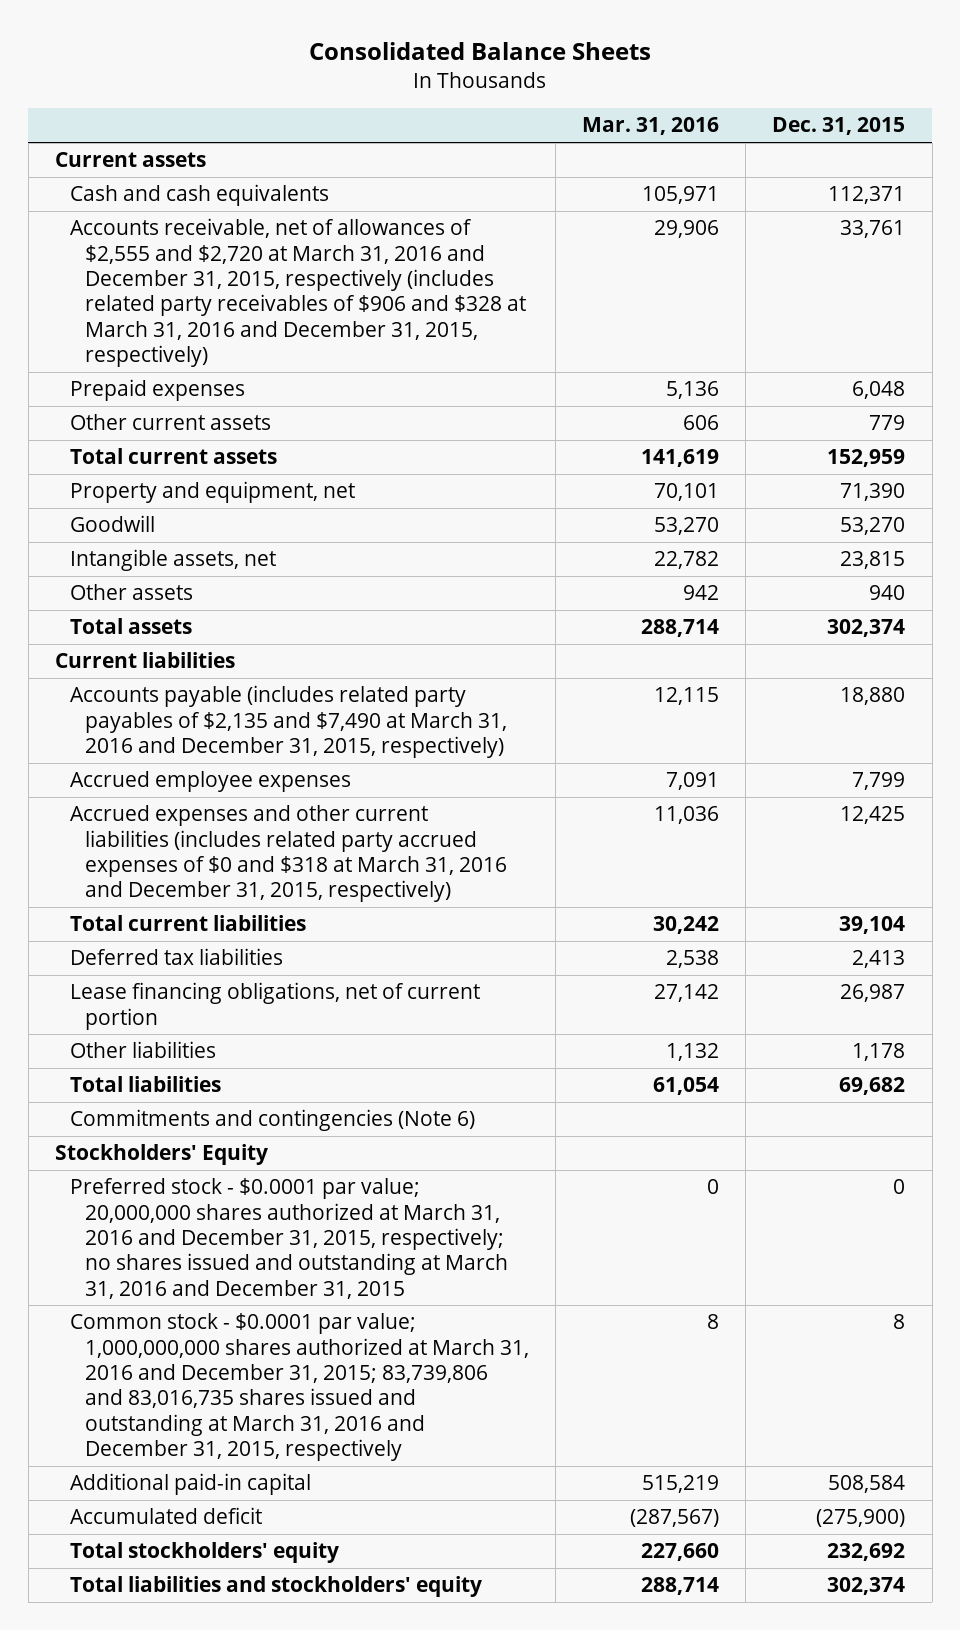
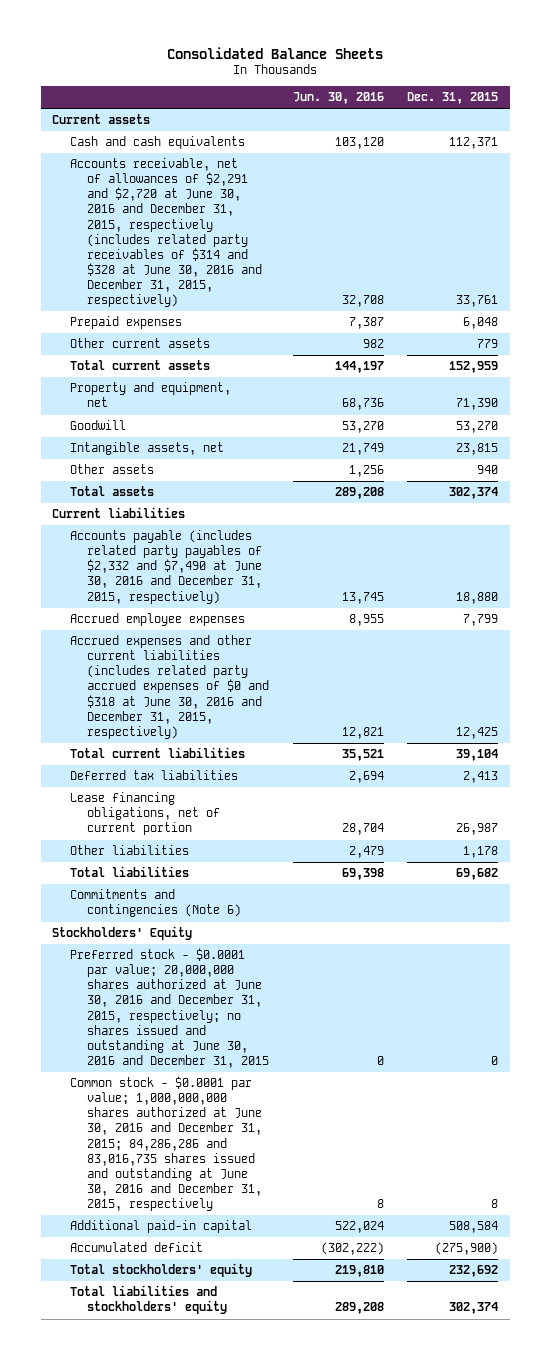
[582,117,720,136] Mar. 31, 2016 -> none
none -> [292,92,384,105] Jun. 30, 2016
[69,218,527,367] Accounts receivable, net of allowances of $2,555 and $2,720 at March 31, 2016 and December 31, 2015, respectively (includes related party receivables of $906 and $328 at March 31, 2016 and December 31, 2015, respectively) -> [69,158,262,307] Accounts receivable, net of allowances of $2,291 and $2,720 at June 30, 2016 and December 31, 2015, respectively (includes related party receivables of $314 and $328 at June 30, 2016 and December 31, 2015, respectively)
[69,685,508,758] Accounts payable (includes related party payables of $2,135 and $7,490 at March 31, 2016 and December 31, 2015, respectively) -> [69,530,262,604] Accounts payable (includes related party payables of $2,332 and $7,490 at June 30, 2016 and December 31, 2015, respectively)
[69,805,508,903] Accrued expenses and other current liabilities (includes related party accrued expenses of $0 and $318 at March 31, 2016 and December 31, 2015, respectively) -> [69,635,269,739] Accrued expenses and other current liabilities (includes related party accrued expenses of $0 and $318 at June 30, 2016 and December 31, 2015, respectively)
[69,1178,509,1299] Preferred stock - $0.0001 par value; 20,000,000 shares authorized at March 31, 2016 and December 31, 2015, respectively; no shares issued and outstanding at March 31, 2016 and December 31, 2015 -> [69,948,269,1068] Preferred stock - $0.0001 par value; 20,000,000 shares authorized at June 30, 2016 and December 31, 2015, respectively; no shares issued and outstanding at June 30, 2016 and December 31, 2015
[69,1313,530,1461] Common stock - $0.0001 par value; 1,000,000,000 shares authorized at March 31, 2016 and December 31, 2015; 83,739,806 and 83,016,735 shares issued and outstanding at March 31, 2016 and December 31, 2015, respectively -> [69,1076,262,1211] Common stock - $0.0001 par value; 1,000,000,000 shares authorized at June 30, 2016 and December 31, 2015; 84,286,286 and 83,016,735 shares issued and outstanding at June 30, 2016 and December 31, 2015, respectively

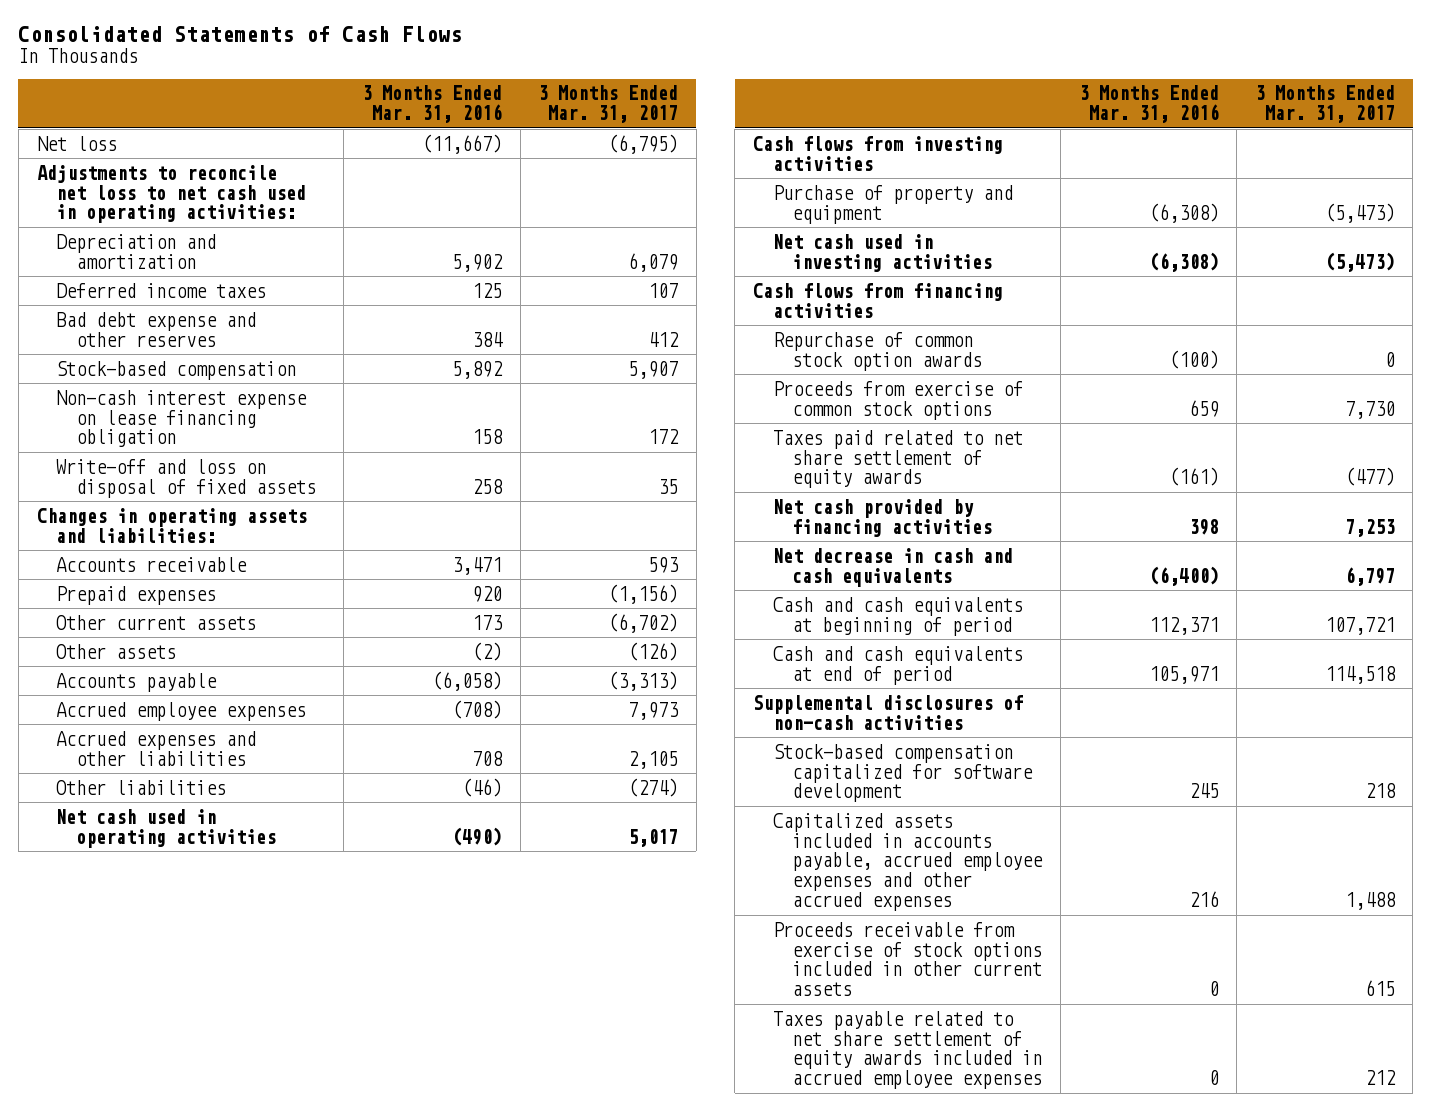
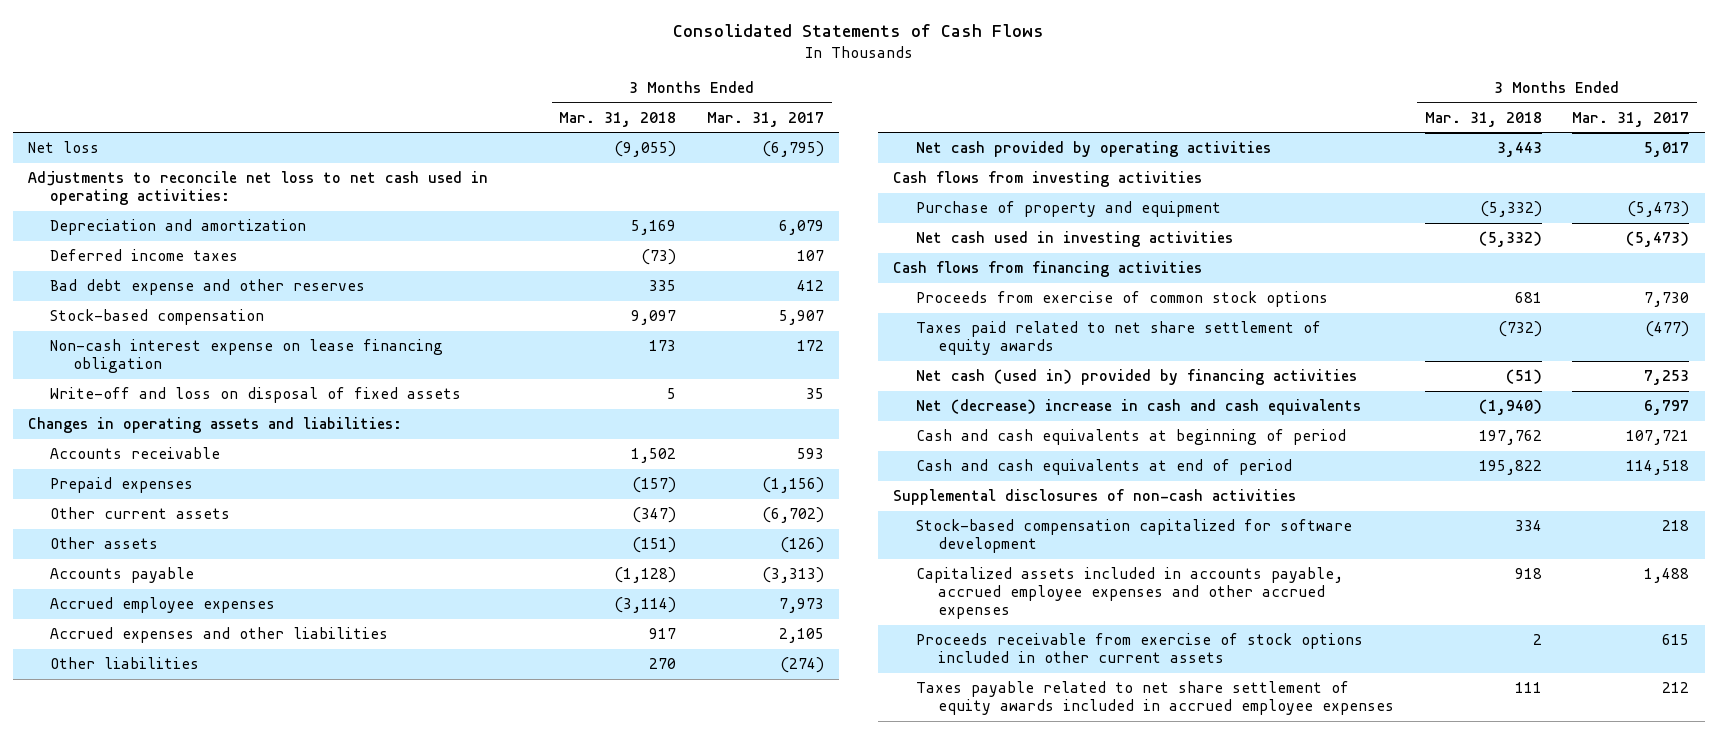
[362,85,503,124] 3 Months Ended Mar. 31, 2016 -> none
none -> [559,111,677,127] Mar. 31, 2018
[56,808,276,848] Net cash used in operating activities -> [915,141,1271,158] Net cash provided by operating activities
[772,331,983,371] Repurchase of common stock option awards -> none
[772,498,993,537] Net cash provided by financing activities -> [915,369,1357,386] Net cash (used in) provided by financing activities
[772,547,1013,587] Net decrease in cash and cash equivalents -> [915,399,1361,416] Net (decrease) increase in cash and cash equivalents

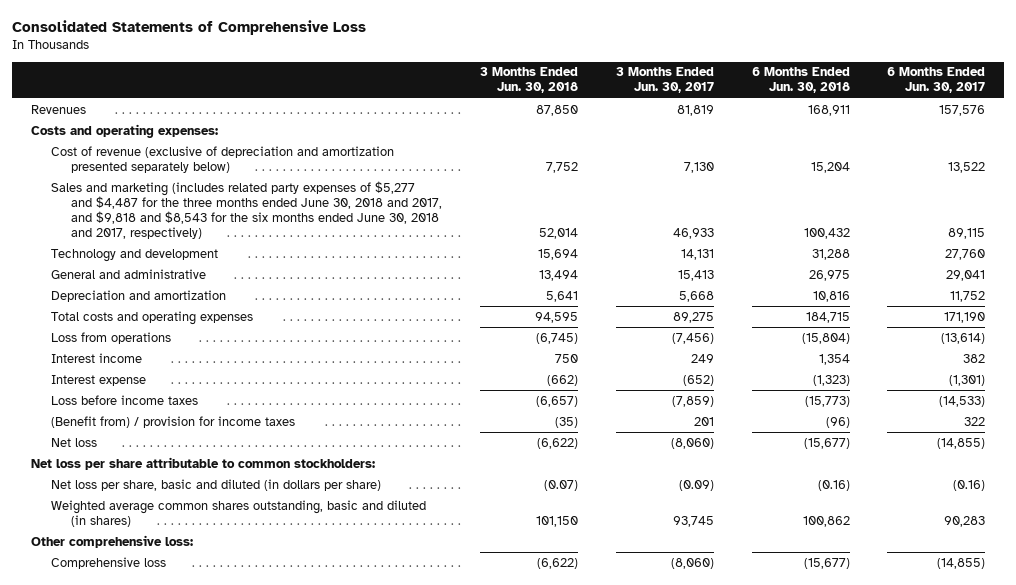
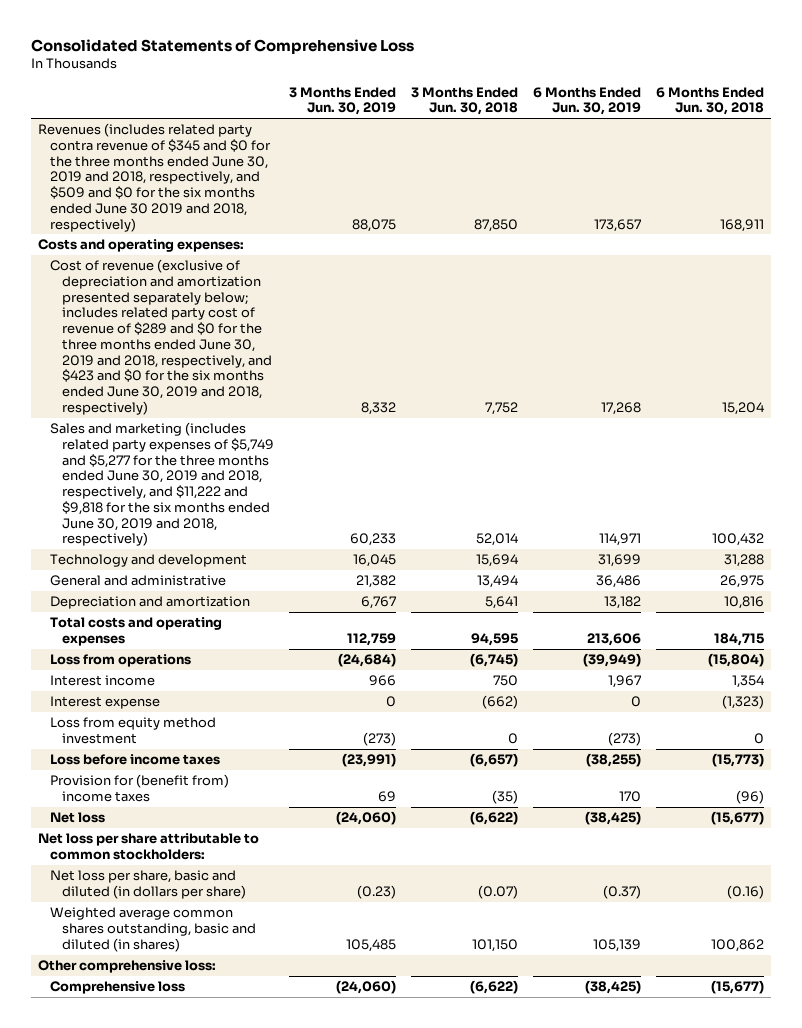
[615,67,714,94] 3 Months Ended Jun. 30, 2017 -> none
[887,67,986,94] 6 Months Ended Jun. 30, 2017 -> none
none -> [288,86,396,116] 3 Months Ended Jun. 30, 2019
none -> [532,86,641,116] 6 Months Ended Jun. 30, 2019
[31,104,87,114] Revenues -> [38,123,271,232] Revenues (includes related party contra revenue of $345 and $0 for the three months ended June 30, 2019 and 2018, respectively, and $509 and $0 for the six months ended June 30 2019 and 2018, respectively)
[51,145,395,173] Cost of revenue (exclusive of depreciation and amortization presented separately below) -> [49,259,272,415] Cost of revenue (exclusive of depreciation and amortization presented separately below; includes related party cost of revenue of $289 and $0 for the three months ended June 30, 2019 and 2018, respectively, and $423 and $0 for the six months ended June 30, 2019 and 2018, respectively)
[51,180,443,240] Sales and marketing (includes related party expenses of $5,277 and $4,487 for the three months ended June 30, 2018 and 2017, and $9,818 and $8,543 for the six months ended June 30, 2018 and 2017, respectively) -> [49,422,274,547] Sales and marketing (includes related party expenses of $5,749 and $5,277 for the three months ended June 30, 2019 and 2018, respectively, and $11,222 and $9,818 for the six months ended June 30, 2019 and 2018, respectively)
none -> [49,717,216,745] Loss from equity method investment
[51,415,296,428] (Benefit from) / provision for income taxes -> [49,774,229,803] Provision for (benefit from) income taxes

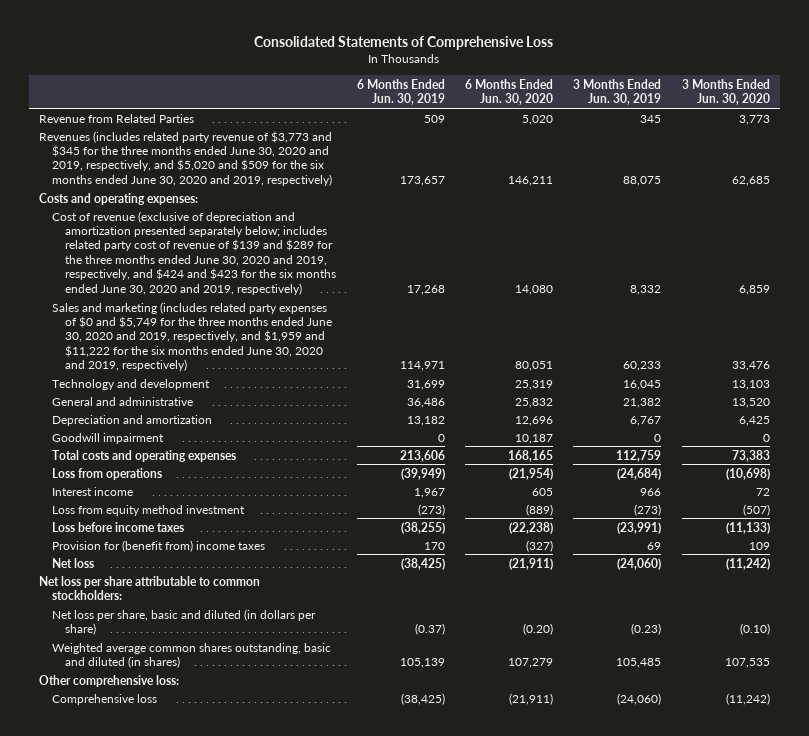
[410,86,518,116] 3 Months Ended Jun. 30, 2018 -> none
[655,86,764,116] 6 Months Ended Jun. 30, 2018 -> none
none -> [465,78,554,106] 6 Months Ended Jun. 30, 2020
none -> [681,78,770,106] 3 Months Ended Jun. 30, 2020
none -> [38,113,194,123] Revenue from Related Parties
[38,123,271,232] Revenues (includes related party contra revenue of $345 and $0 for the three months ended June 30, 2019 and 2018, respectively, and $509 and $0 for the six months ended June 30 2019 and 2018, respectively) -> [38,130,333,186] Revenues (includes related party revenue of $3,773 and $345 for the three months ended June 30, 2020 and 2019, respectively, and $5,020 and $509 for the six months ended June 30, 2020 and 2019, respectively)
[49,259,272,415] Cost of revenue (exclusive of depreciation and amortization presented separately below; includes related party cost of revenue of $289 and $0 for the three months ended June 30, 2019 and 2018, respectively, and $423 and $0 for the six months ended June 30, 2019 and 2018, respectively) -> [52,210,337,295] Cost of revenue (exclusive of depreciation and amortization presented separately below; includes related party cost of revenue of $139 and $289 for the three months ended June 30, 2020 and 2019, respectively, and $424 and $423 for the six months ended June 30, 2020 and 2019, respectively)
[49,422,274,547] Sales and marketing (includes related party expenses of $5,749 and $5,277 for the three months ended June 30, 2019 and 2018, respectively, and $11,222 and $9,818 for the six months ended June 30, 2019 and 2018, respectively) -> [52,301,333,372] Sales and marketing (includes related party expenses of $0 and $5,749 for the three months ended June 30, 2020 and 2019, respectively, and $1,959 and $11,222 for the six months ended June 30, 2020 and 2019, respectively)
none -> [52,432,165,444] Goodwill impairment
[49,696,160,710] Interest expense -> none

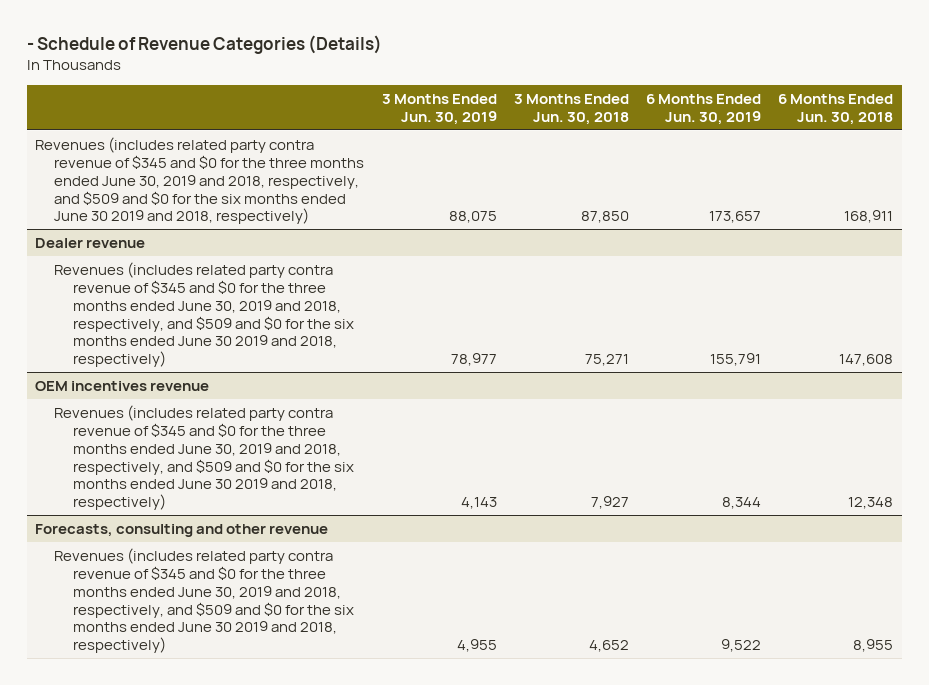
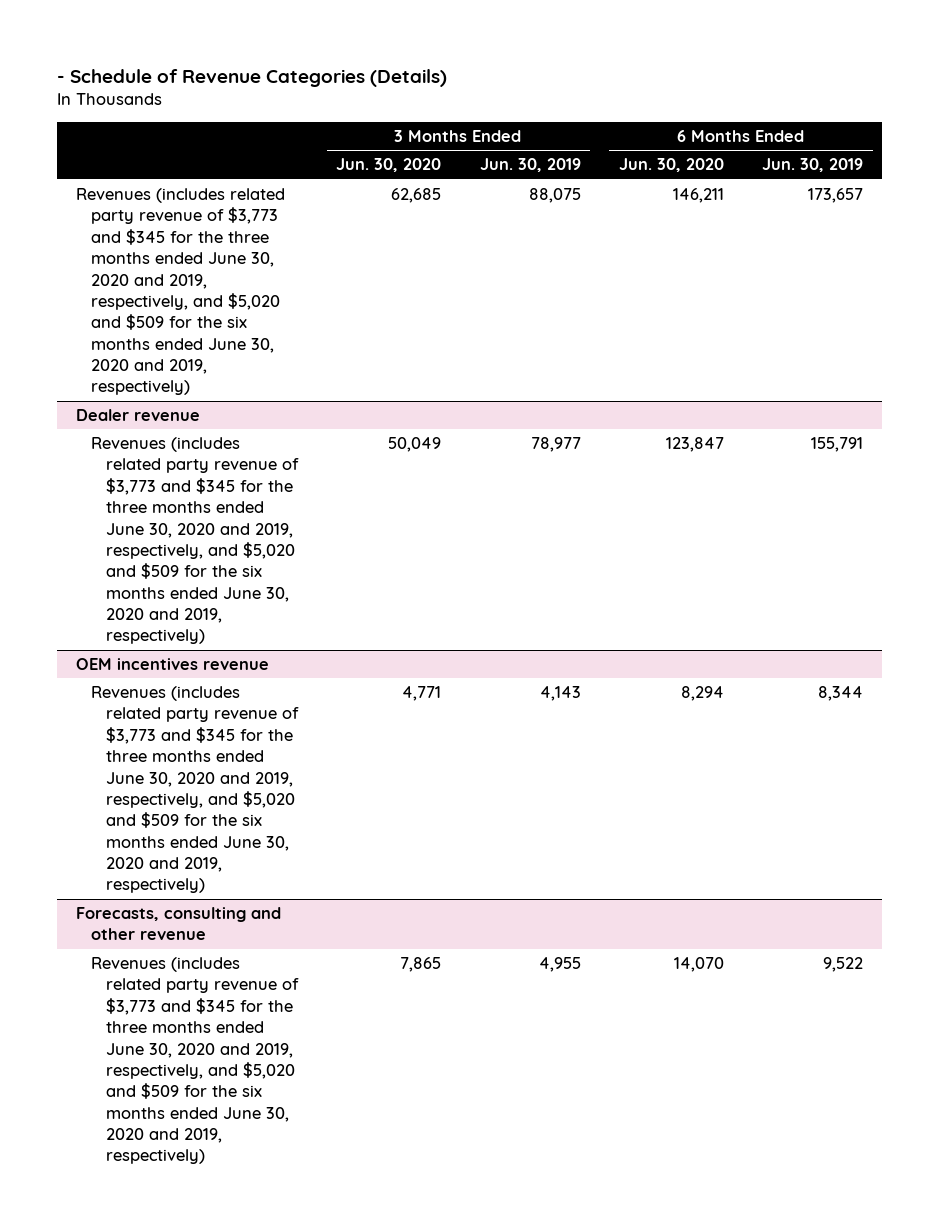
[513,93,629,125] 3 Months Ended Jun. 30, 2018 -> none
[778,93,894,125] 6 Months Ended Jun. 30, 2018 -> none
none -> [336,158,442,173] Jun. 30, 2020
none -> [618,158,724,173] Jun. 30, 2020
[35,136,365,225] Revenues (includes related party contra revenue of $345 and $0 for the three months ended June 30, 2019 and 2018, respectively, and $509 and $0 for the six months ended June 30 2019 and 2018, respectively) -> [76,188,286,396] Revenues (includes related party revenue of $3,773 and $345 for the three months ended June 30, 2020 and 2019, respectively, and $5,020 and $509 for the six months ended June 30, 2020 and 2019, respectively)
[54,261,355,368] Revenues (includes related party contra revenue of $345 and $0 for the three months ended June 30, 2019 and 2018, respectively, and $509 and $0 for the six months ended June 30 2019 and 2018, respectively) -> [91,437,299,645] Revenues (includes related party revenue of $3,773 and $345 for the three months ended June 30, 2020 and 2019, respectively, and $5,020 and $509 for the six months ended June 30, 2020 and 2019, respectively)
[54,404,355,511] Revenues (includes related party contra revenue of $345 and $0 for the three months ended June 30, 2019 and 2018, respectively, and $509 and $0 for the six months ended June 30 2019 and 2018, respectively) -> [91,686,299,894] Revenues (includes related party revenue of $3,773 and $345 for the three months ended June 30, 2020 and 2019, respectively, and $5,020 and $509 for the six months ended June 30, 2020 and 2019, respectively)
[54,547,355,654] Revenues (includes related party contra revenue of $345 and $0 for the three months ended June 30, 2019 and 2018, respectively, and $509 and $0 for the six months ended June 30 2019 and 2018, respectively) -> [91,957,299,1165] Revenues (includes related party revenue of $3,773 and $345 for the three months ended June 30, 2020 and 2019, respectively, and $5,020 and $509 for the six months ended June 30, 2020 and 2019, respectively)

